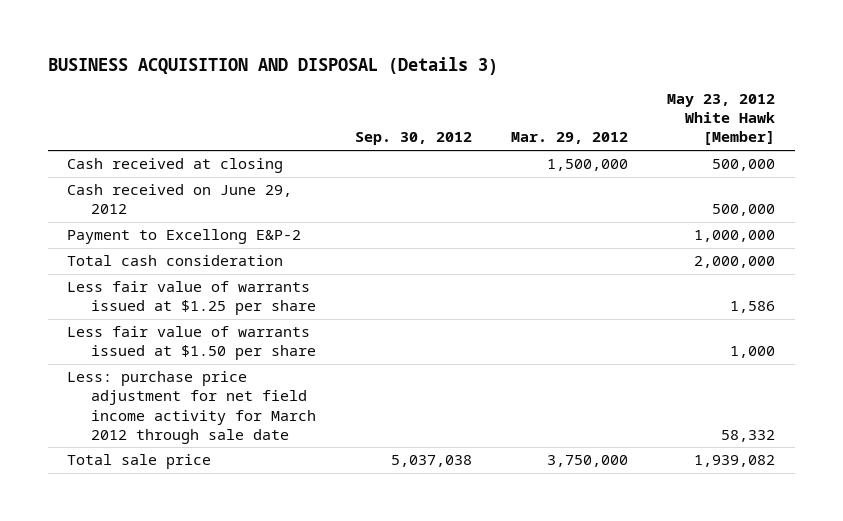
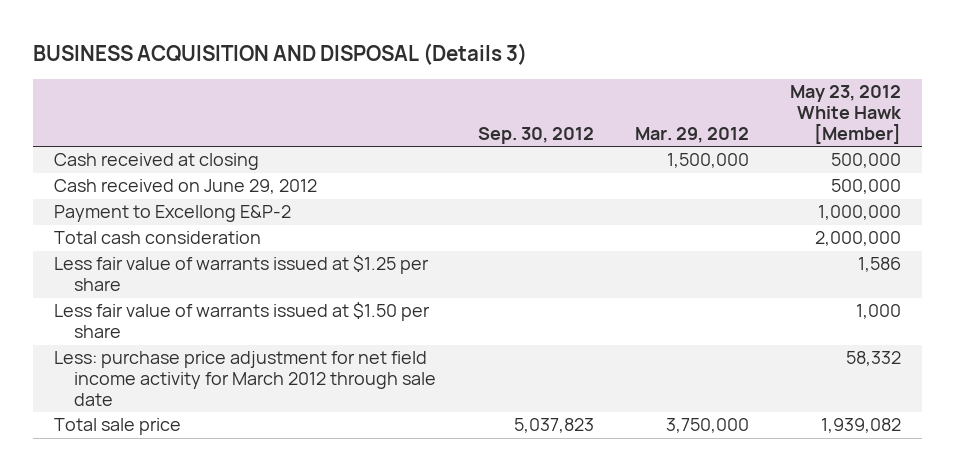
[390,455,472,468] 5,037,038 -> [513,418,594,434] 5,037,823

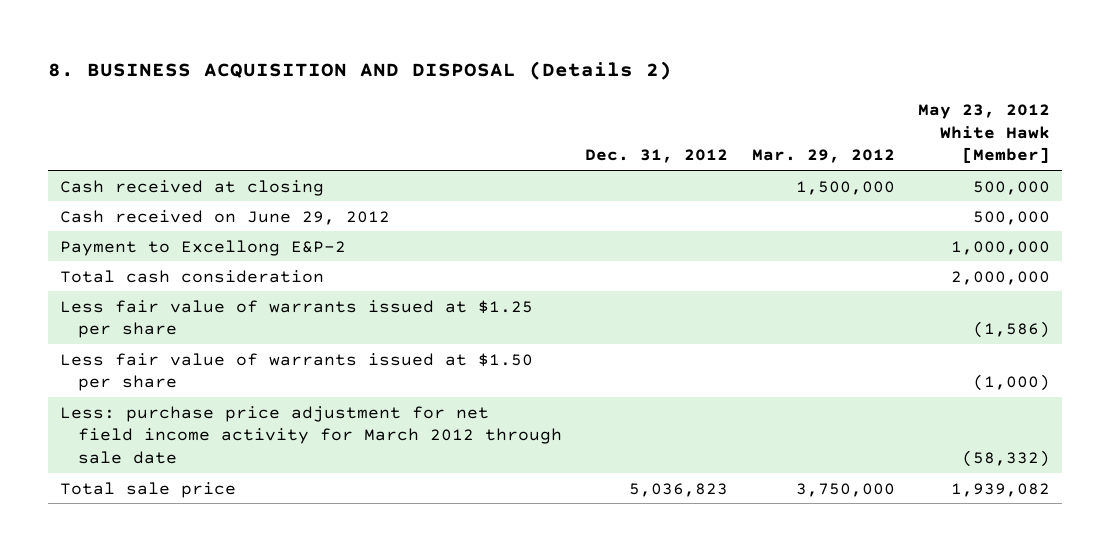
[33,42,528,65] BUSINESS ACQUISITION AND DISPOSAL (Details 3) -> [48,61,673,81] 8. BUSINESS ACQUISITION AND DISPOSAL (Details 2)
[477,126,594,144] Sep. 30, 2012 -> none
none -> [585,149,729,164] Dec. 31, 2012
[858,257,902,273] 1,586 -> [973,321,1051,339] (1,586)
[856,304,902,320] 1,000 -> [973,374,1051,392] (1,000)
[846,351,902,367] 58,332 -> [962,449,1051,467] (58,332)

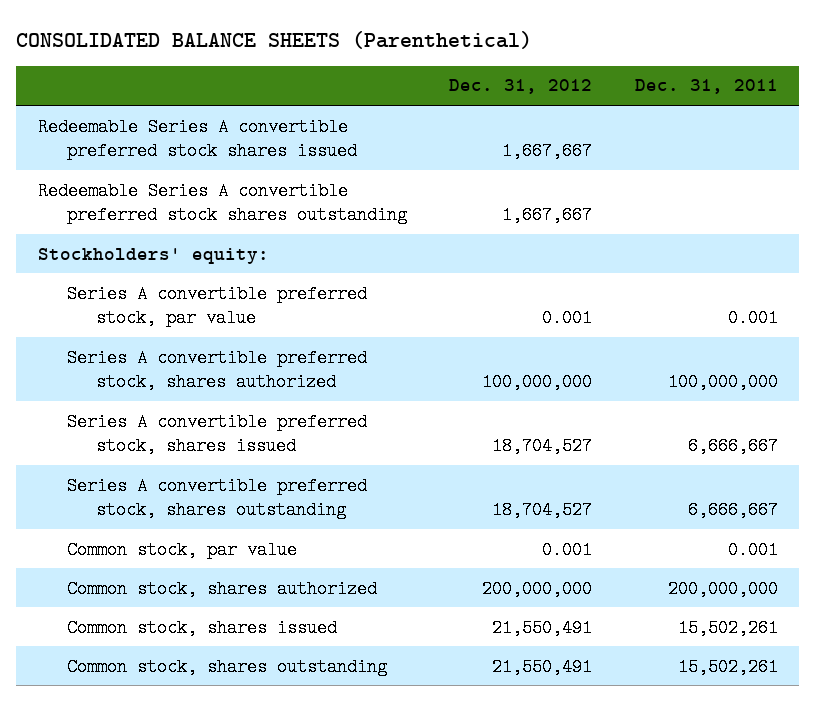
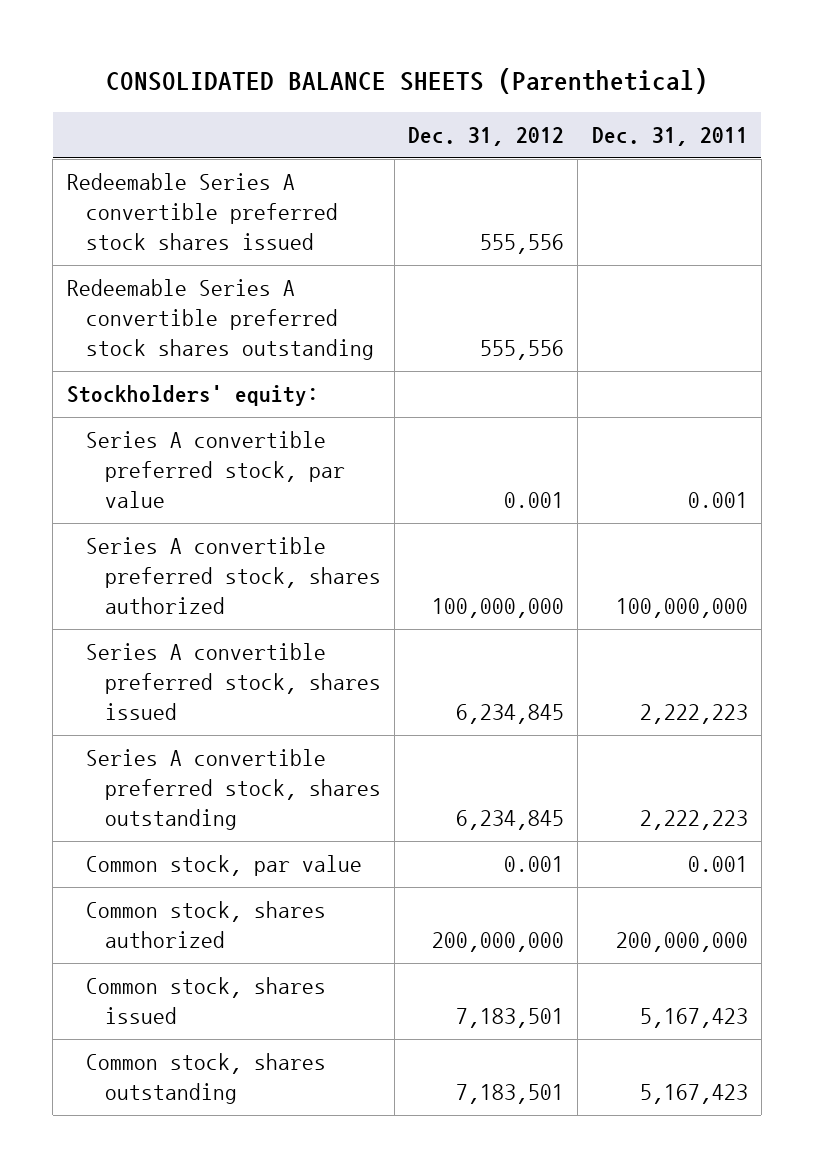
[502,142,593,161] 1,667,667 -> [480,233,565,254] 555,556
[502,206,593,225] 1,667,667 -> [480,339,565,360] 555,556
[492,437,593,456] 18,704,527 -> [456,703,565,724] 6,234,845
[687,437,778,456] 6,666,667 -> [639,703,748,724] 2,222,223
[492,501,593,520] 18,704,527 -> [456,809,565,830] 6,234,845
[687,501,778,520] 6,666,667 -> [639,809,748,830] 2,222,223
[492,618,593,637] 21,550,491 -> [456,1008,565,1029] 7,183,501
[677,618,778,637] 15,502,261 -> [639,1008,748,1029] 5,167,423
[492,657,593,676] 21,550,491 -> [456,1084,565,1105] 7,183,501
[677,657,778,676] 15,502,261 -> [639,1084,748,1105] 5,167,423

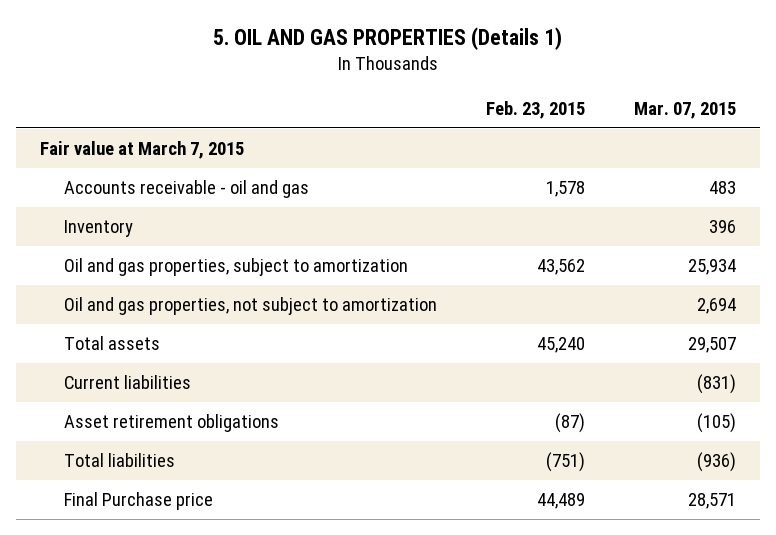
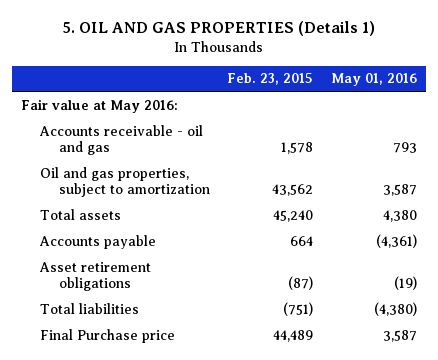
[633,101,736,119] Mar. 07, 2015 -> none
none -> [331,73,418,87] May 01, 2016
[40,141,245,160] Fair value at March 7, 2015 -> [20,98,178,113] Fair value at May 2016:
[63,220,133,238] Inventory -> none
[63,297,437,316] Oil and gas properties, not subject to amortization -> none
[63,375,191,390] Current liabilities -> none
none -> [38,234,156,249] Accounts payable

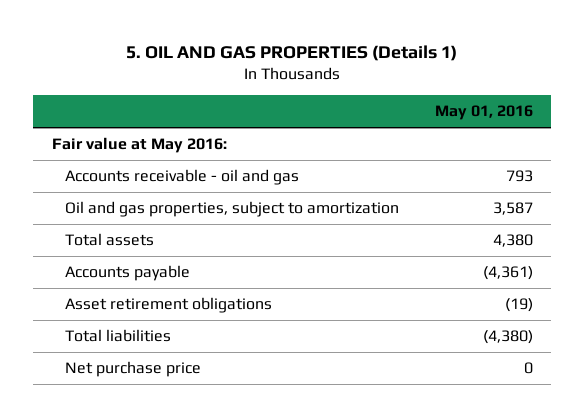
[227,73,314,86] Feb. 23, 2015 -> none
[39,328,175,343] Final Purchase price -> [65,361,202,378] Net purchase price
[383,329,418,342] 3,587 -> [524,362,534,375] 0

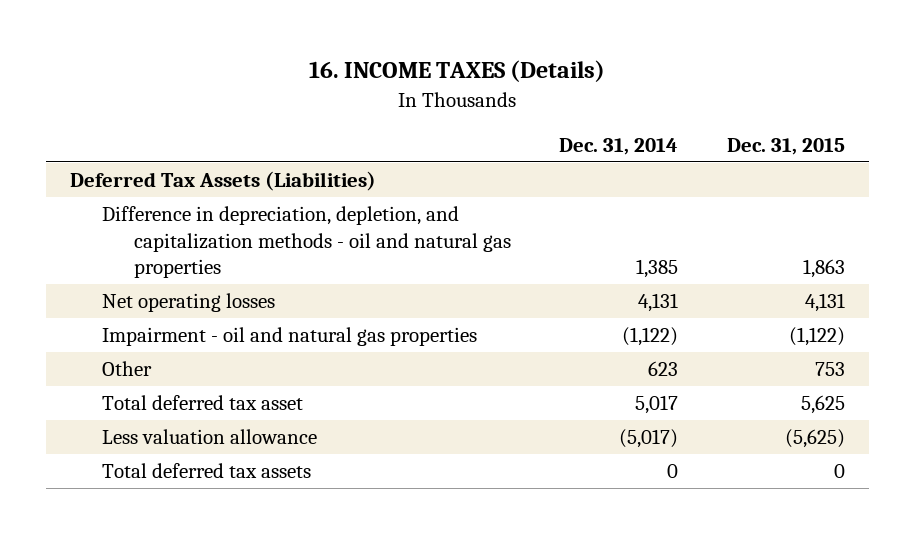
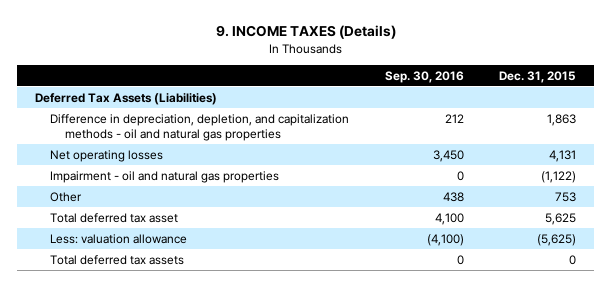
[309,60,606,83] 16. INCOME TAXES (Details) -> [215,25,396,40] 9. INCOME TAXES (Details)
[559,137,679,155] Dec. 31, 2014 -> none
none -> [384,70,464,83] Sep. 30, 2016
[101,429,317,445] Less valuation allowance -> [50,233,188,244] Less: valuation allowance

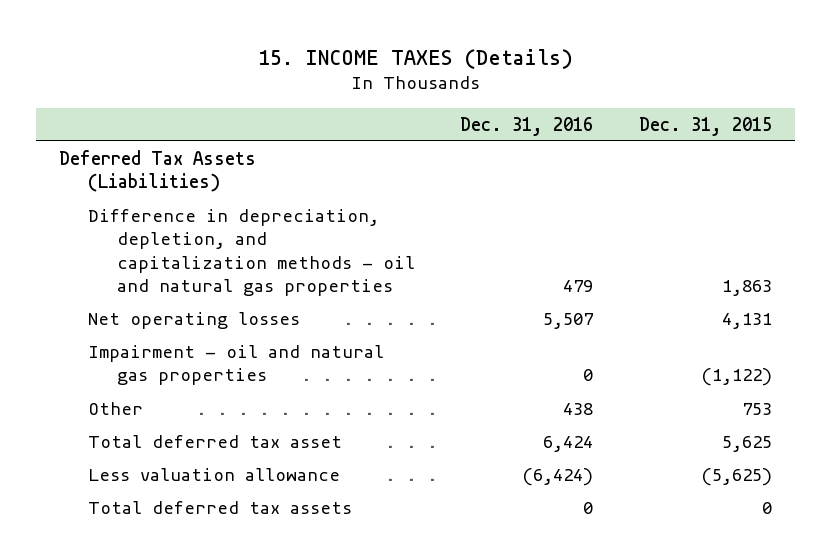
[215,25,396,40] 9. INCOME TAXES (Details) -> [257,48,573,69] 15. INCOME TAXES (Details)
[384,70,464,83] Sep. 30, 2016 -> none
none -> [460,116,594,136] Dec. 31, 2016
[50,233,188,244] Less: valuation allowance -> [87,467,340,481] Less valuation allowance

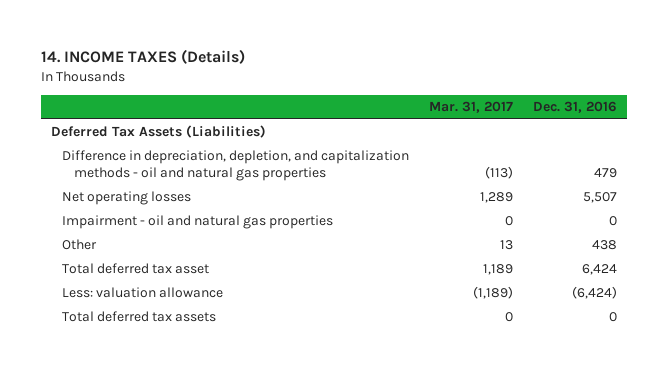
[257,48,573,69] 15. INCOME TAXES (Details) -> [40,49,245,65] 14. INCOME TAXES (Details)
[638,116,772,136] Dec. 31, 2015 -> none
none -> [429,100,514,113] Mar. 31, 2017
[87,467,340,481] Less valuation allowance -> [62,287,224,299] Less: valuation allowance

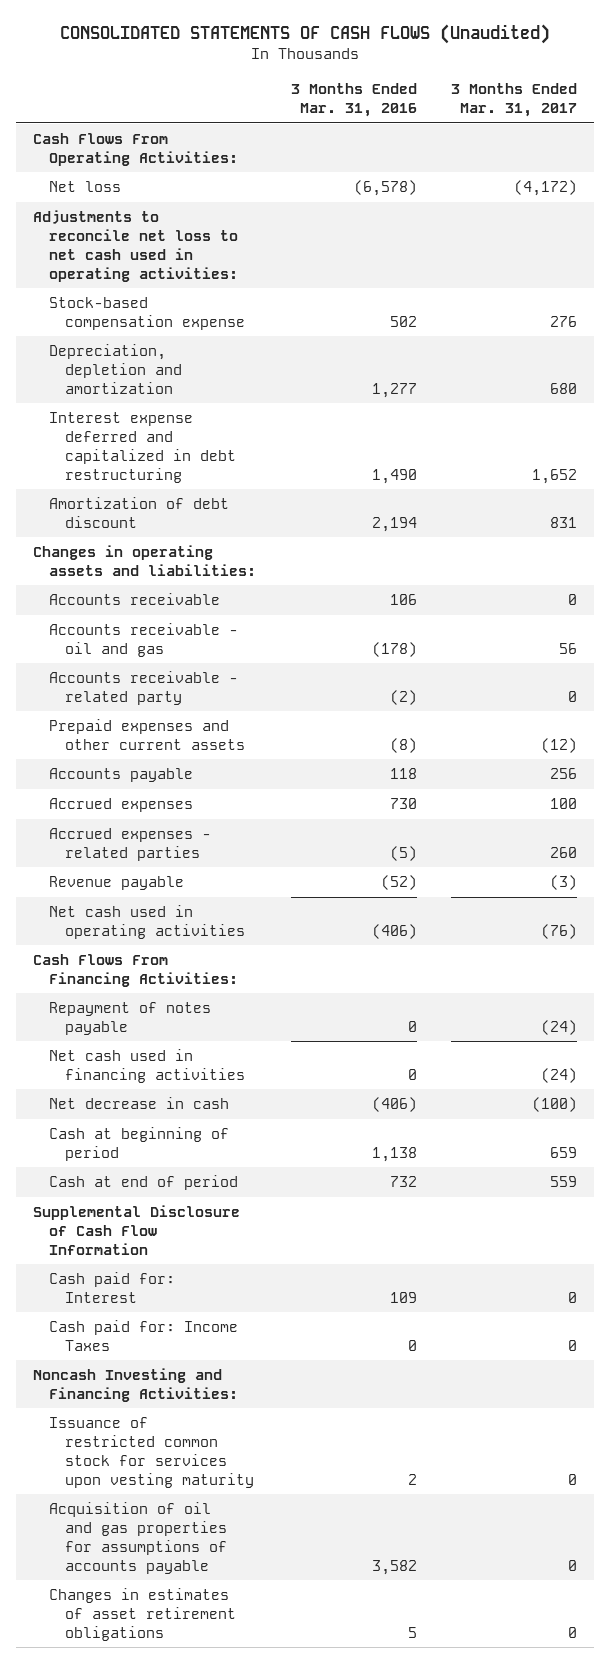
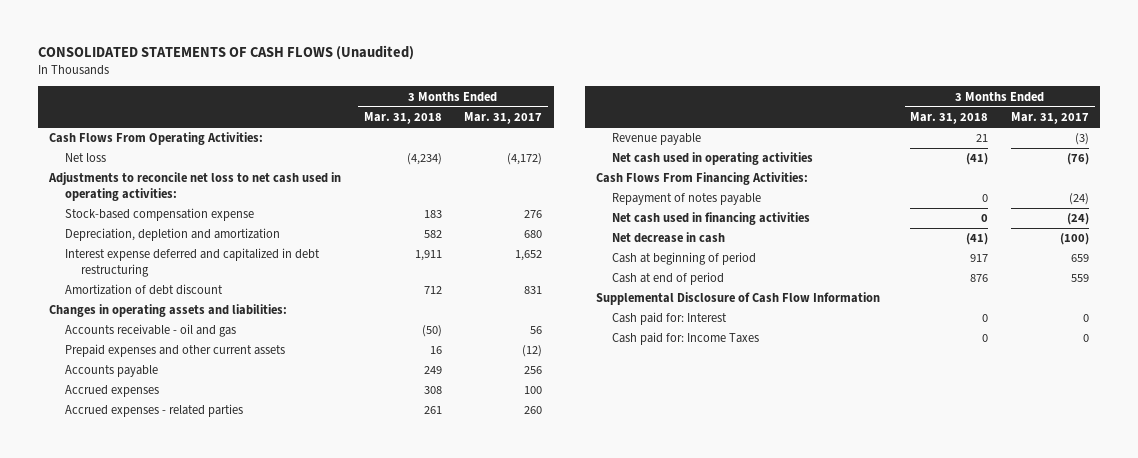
[290,83,417,117] 3 Months Ended Mar. 31, 2016 -> none
none -> [363,112,442,125] Mar. 31, 2018
[49,592,221,605] Accounts receivable -> none
[49,670,239,705] Accounts receivable - related party -> none
[33,1367,239,1402] Noncash Investing and Financing Activities: -> none
[49,1416,254,1488] Issuance of restricted common stock for services upon vesting maturity -> none
[49,1501,227,1574] Acquisition of oil and gas properties for assumptions of accounts payable -> none
[49,1587,236,1641] Changes in estimates of asset retirement obligations -> none

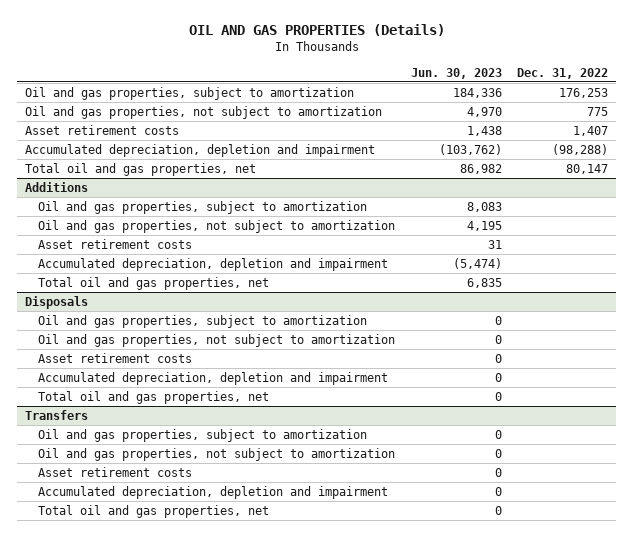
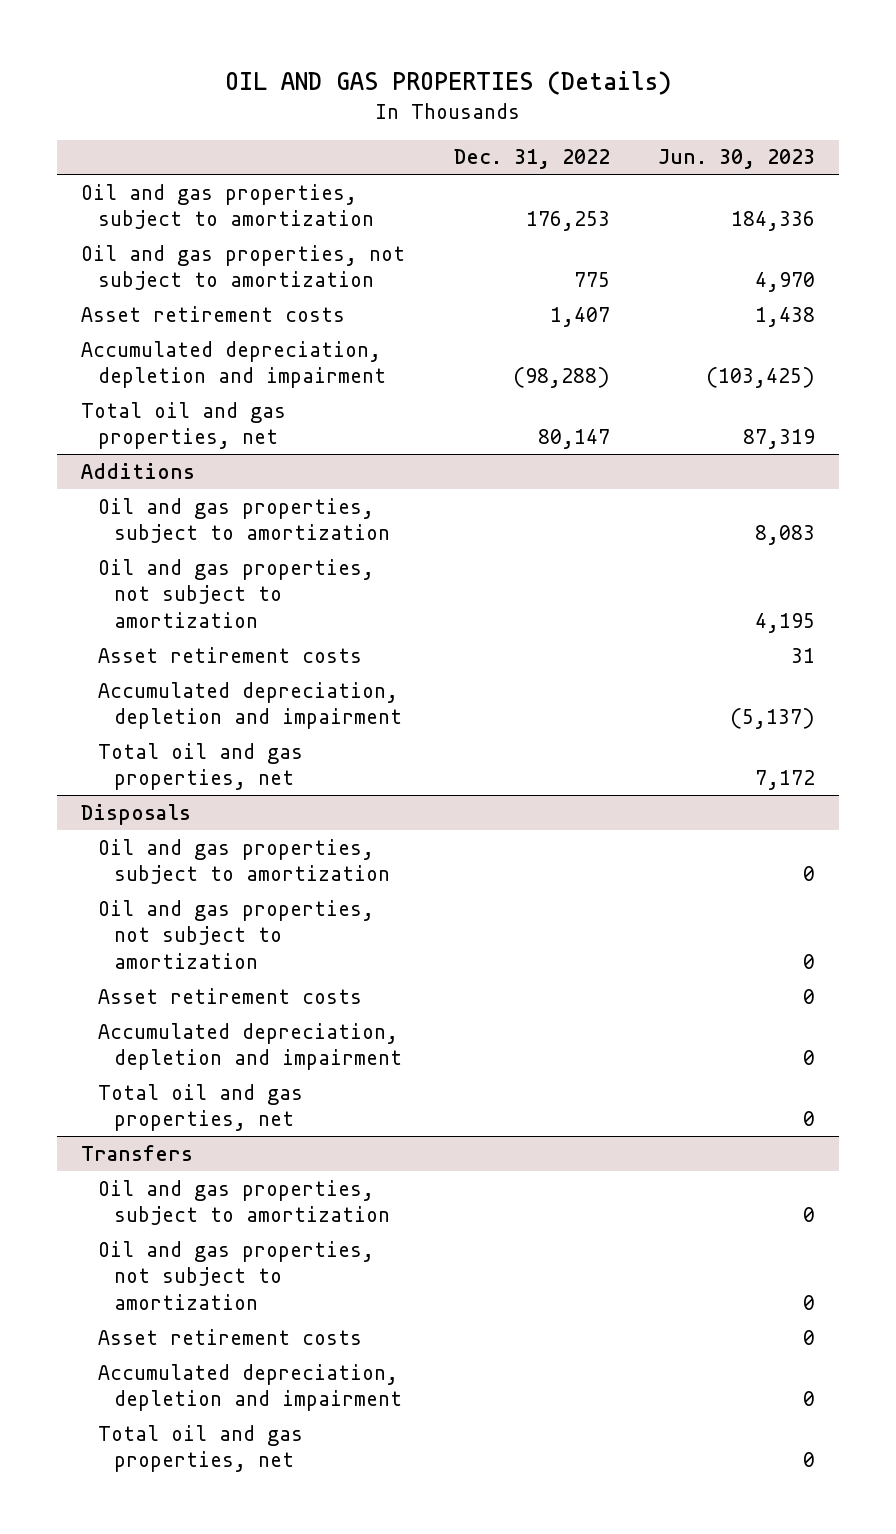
[438,143,502,155] (103,762) -> [705,367,815,389] (103,425)
[459,163,502,174] 86,982 -> [742,429,815,450] 87,319
[452,257,502,269] (5,474) -> [729,708,815,730] (5,137)
[466,277,502,288] 6,835 -> [754,770,815,791] 7,172

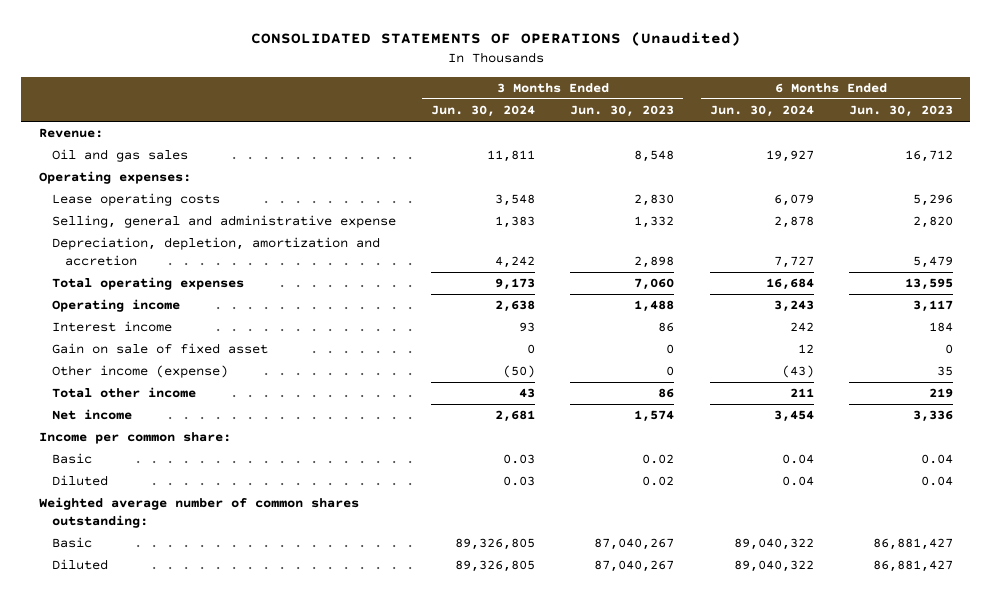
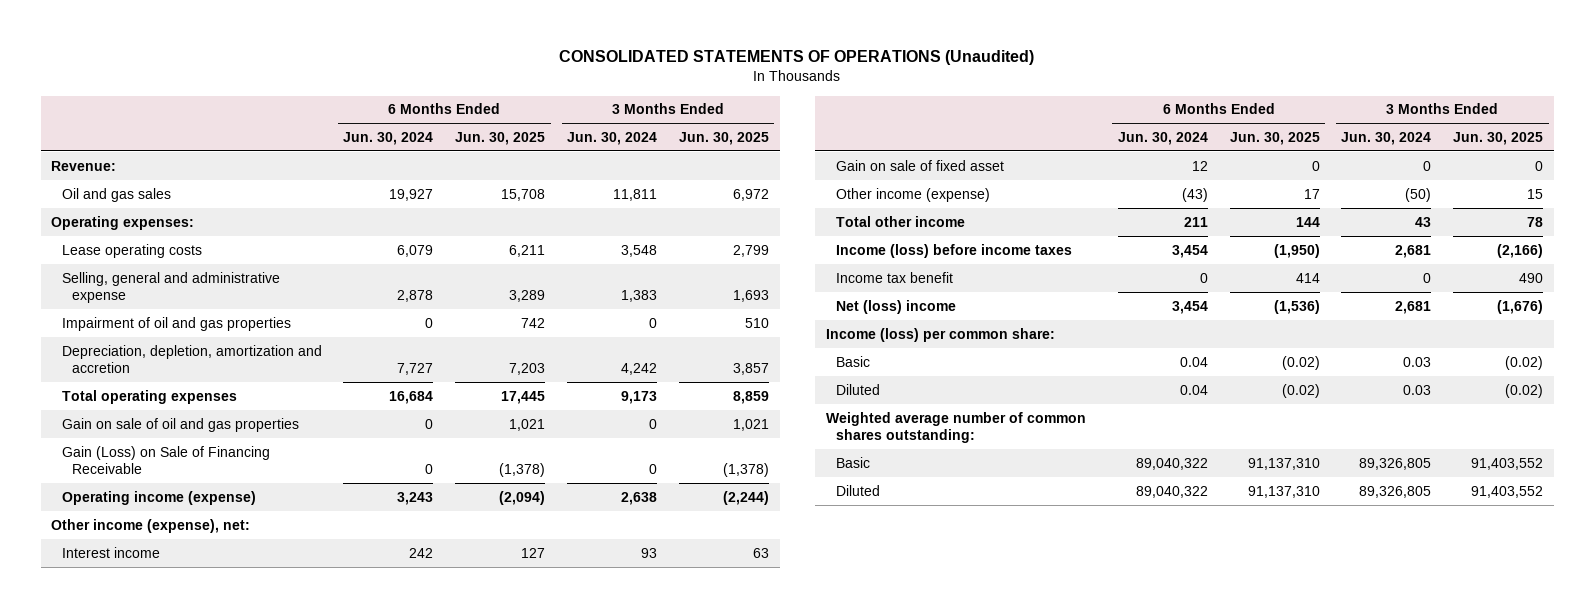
[570,105,675,118] Jun. 30, 2023 -> none
[848,105,953,118] Jun. 30, 2023 -> none
none -> [455,131,546,145] Jun. 30, 2025
none -> [678,131,769,145] Jun. 30, 2025
none -> [61,316,291,331] Impairment of oil and gas properties
none -> [61,417,299,432] Gain on sale of oil and gas properties
none -> [61,445,270,475] Gain (Loss) on Sale of Financing Receivable
[52,299,181,313] Operating income -> [61,490,256,505] Operating income (expense)
none -> [51,518,251,533] Other income (expense), net:
none -> [836,243,1073,258] Income (loss) before income taxes
none -> [836,271,954,283] Income tax benefit
[52,409,133,421] Net income -> [836,299,957,314] Net (loss) income
[38,432,231,445] Income per common share: -> [825,327,1055,342] Income (loss) per common share:

